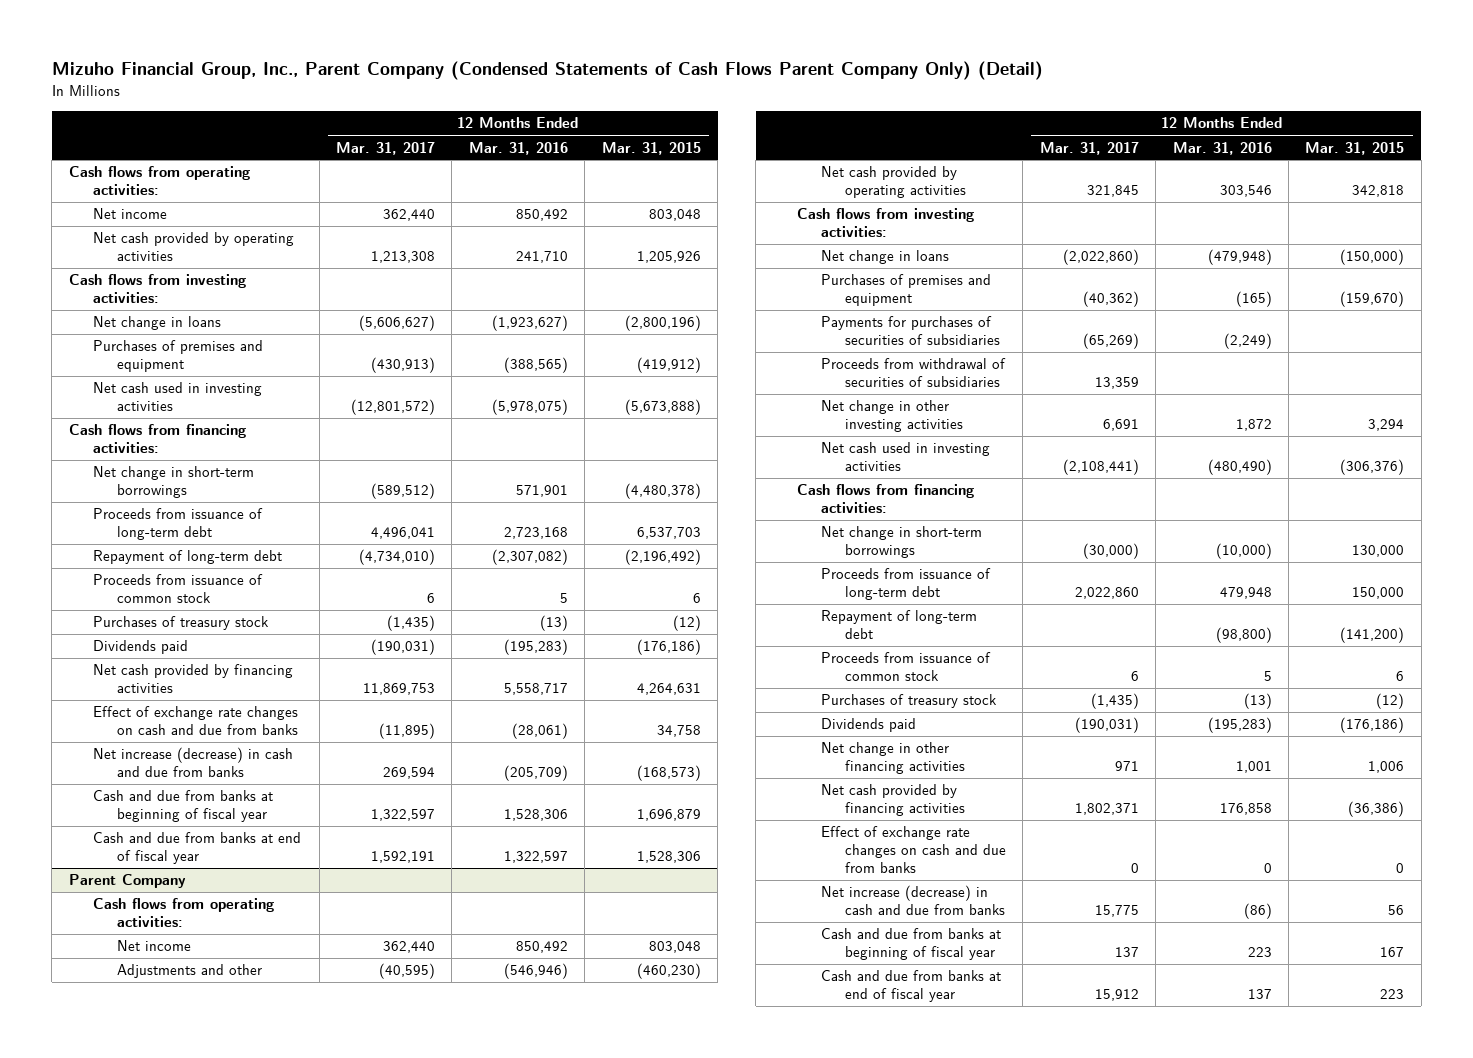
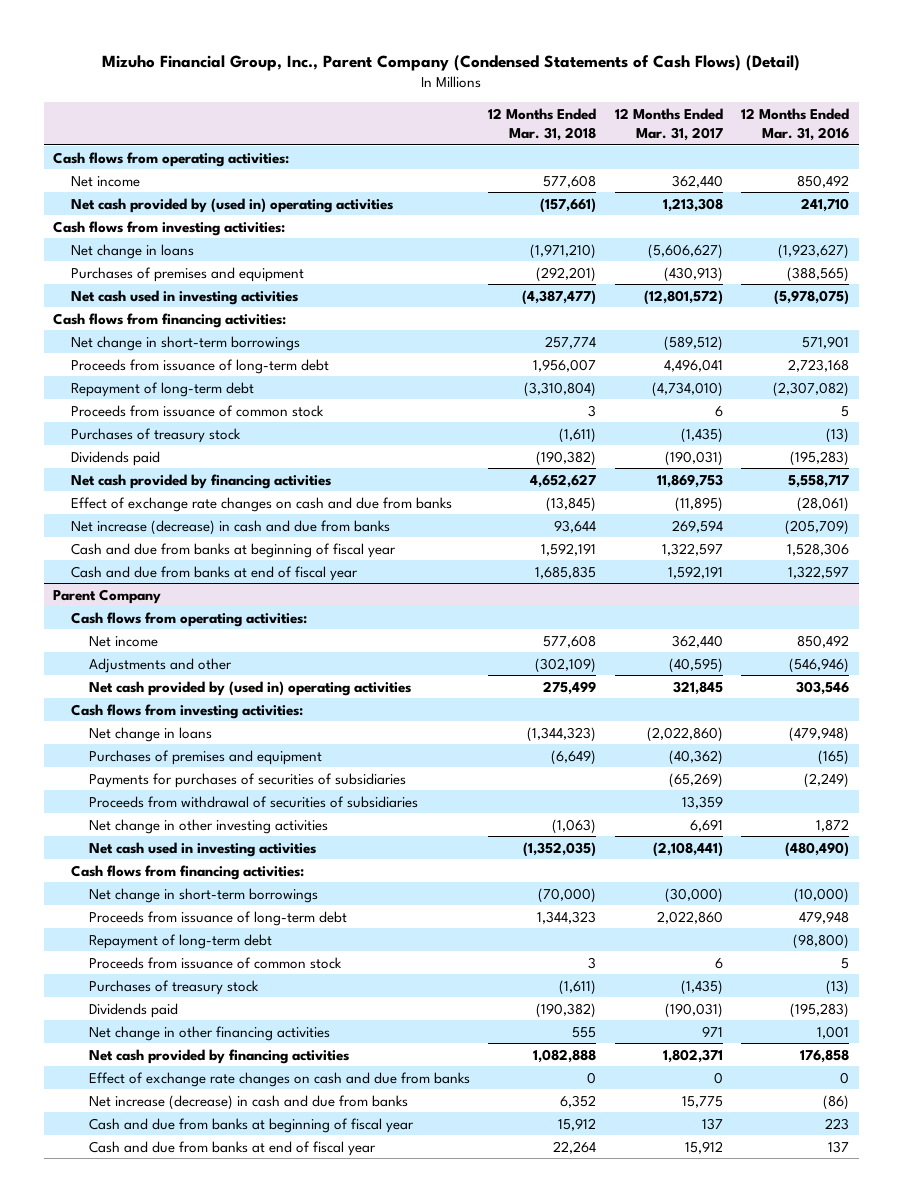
[51,61,1043,81] Mizuho Financial Group, Inc., Parent Company (Condensed Statements of Cash Flows Parent Company Only) (Detail) -> [102,55,801,72] Mizuho Financial Group, Inc., Parent Company (Condensed Statements of Cash Flows) (Detail)
[601,141,701,155] Mar. 31, 2015 -> none
none -> [488,108,597,141] 12 Months Ended Mar. 31, 2018
[92,232,294,262] Net cash provided by operating activities -> [71,197,394,213] Net cash provided by (used in) operating activities
[820,166,966,199] Net cash provided by operating activities -> [88,680,411,696] Net cash provided by (used in) operating activities

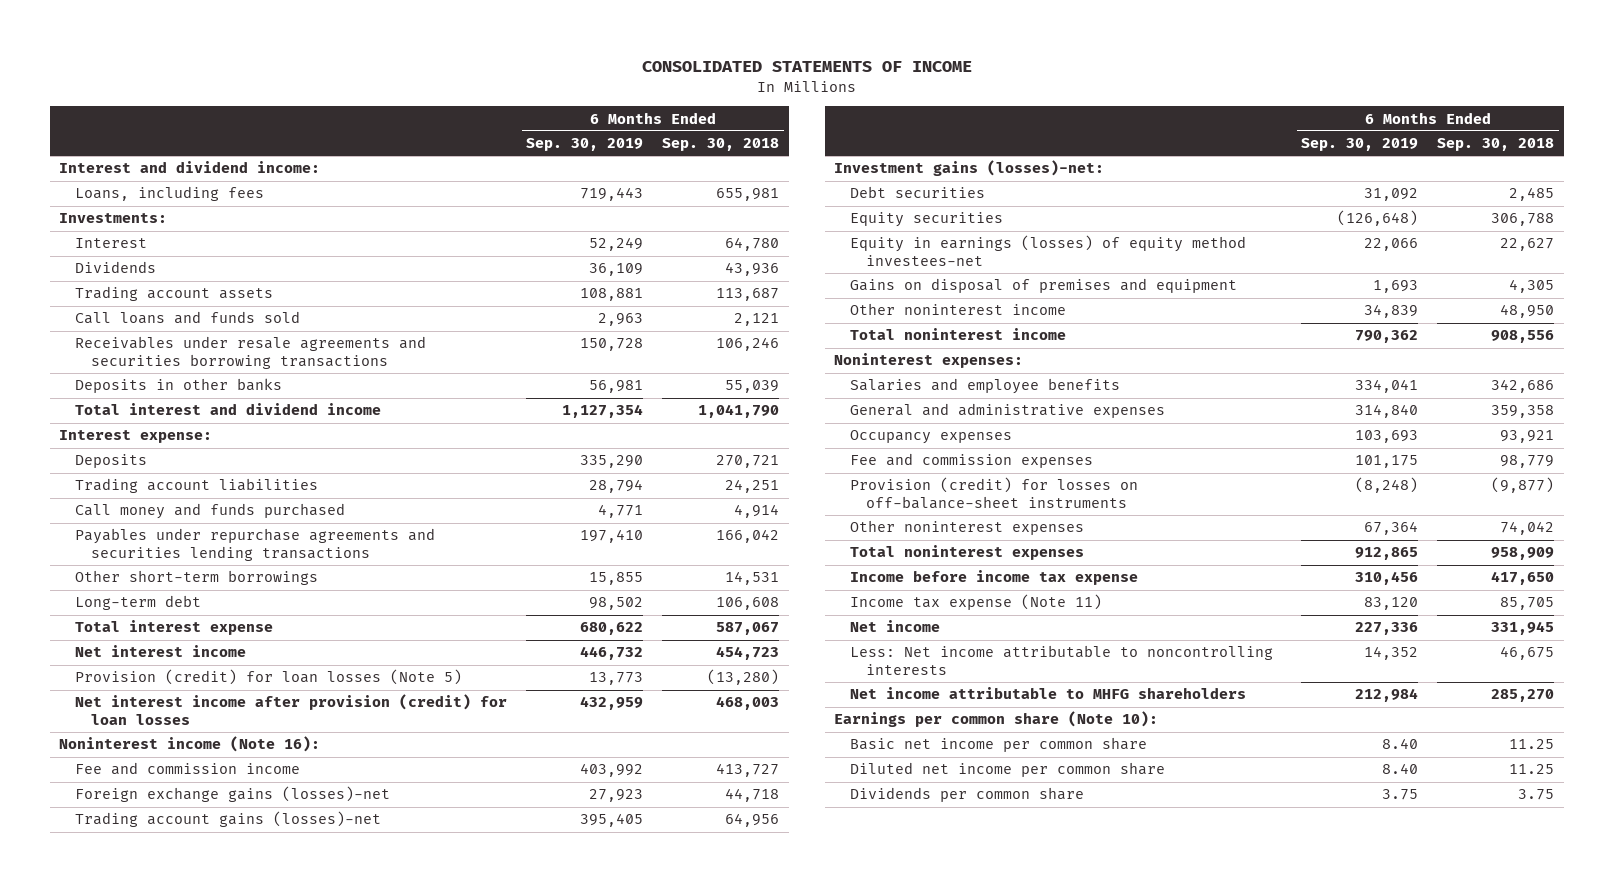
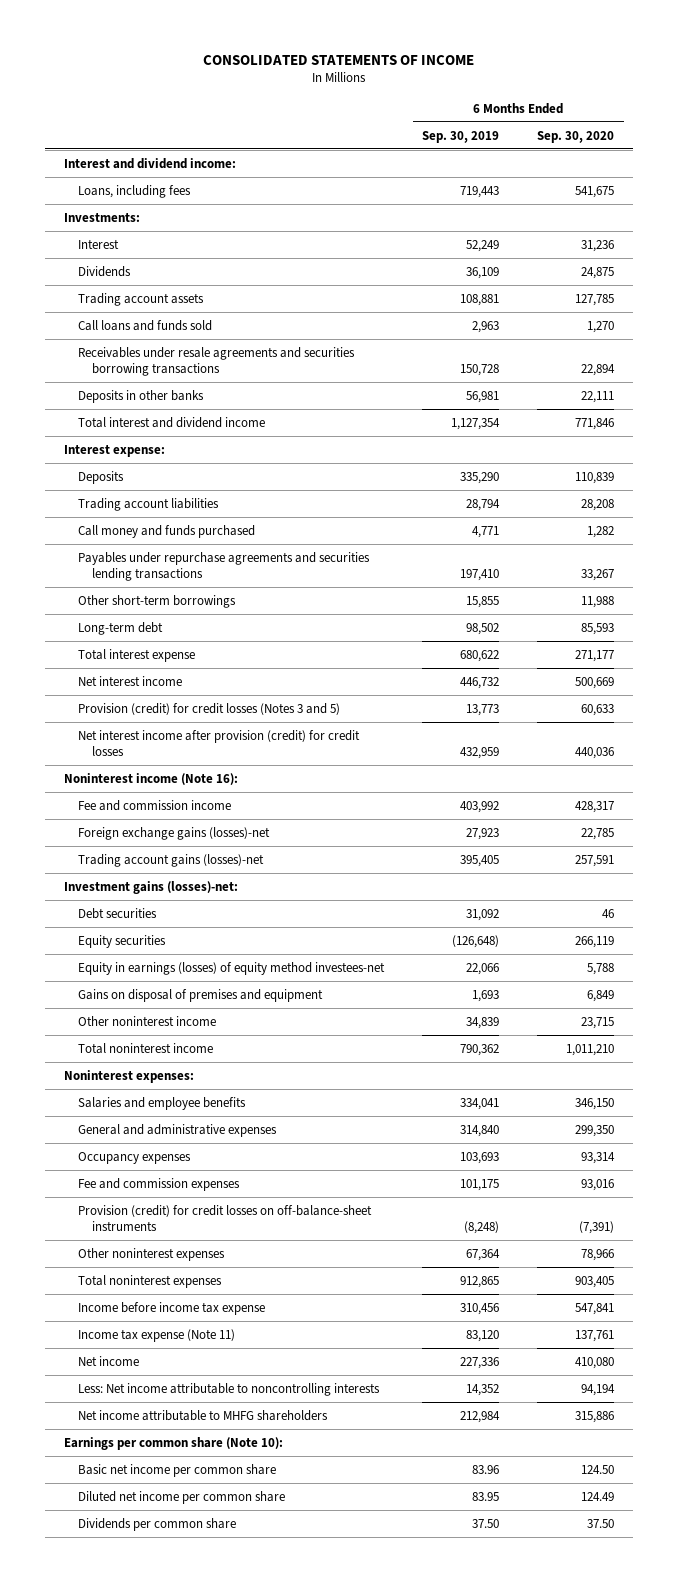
[662,138,780,152] Sep. 30, 2018 -> none
none -> [537,130,615,143] Sep. 30, 2020
[75,669,463,686] Provision (credit) for loan losses (Note 5) -> [77,702,340,715] Provision (credit) for credit losses (Notes 3 and 5)
[75,694,508,725] Net interest income after provision (credit) for loan losses -> [77,729,360,757] Net interest income after provision (credit) for credit losses
[850,477,1139,509] Provision (credit) for losses on off-balance-sheet instruments -> [77,1204,372,1232] Provision (credit) for credit losses on off-balance-sheet instruments
[1382,738,1419,750] 8.40 -> [472,1464,500,1474] 83.96
[1382,763,1419,775] 8.40 -> [472,1491,500,1501] 83.95
[1382,789,1419,801] 3.75 -> [472,1518,500,1528] 37.50

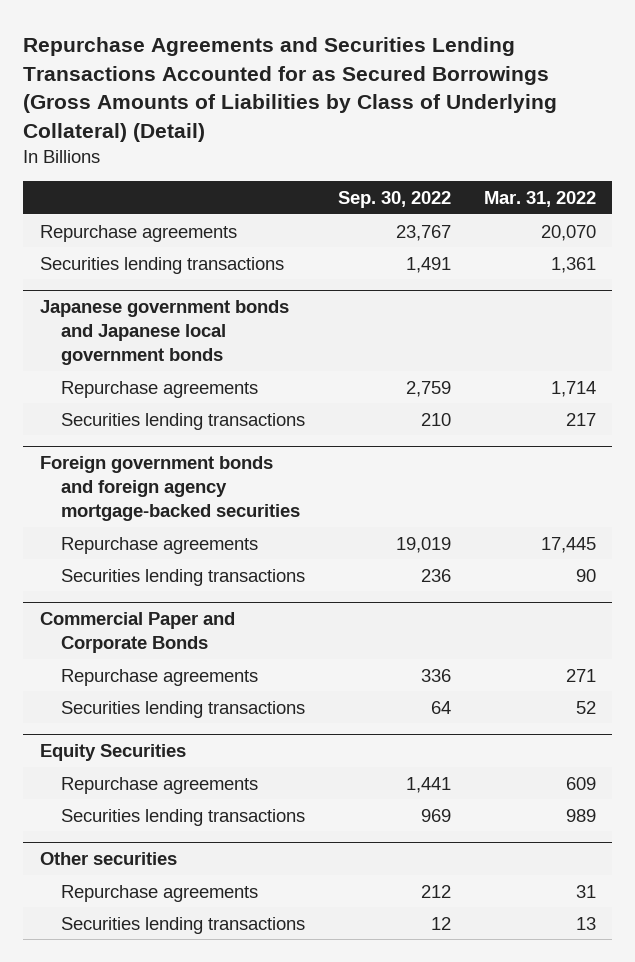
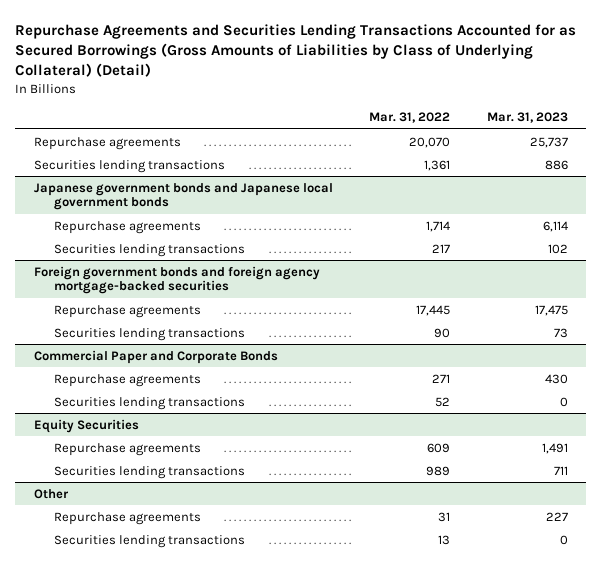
[338,190,452,208] Sep. 30, 2022 -> none
none -> [487,112,569,124] Mar. 31, 2023
[39,852,177,866] Other securities -> [33,488,69,499] Other

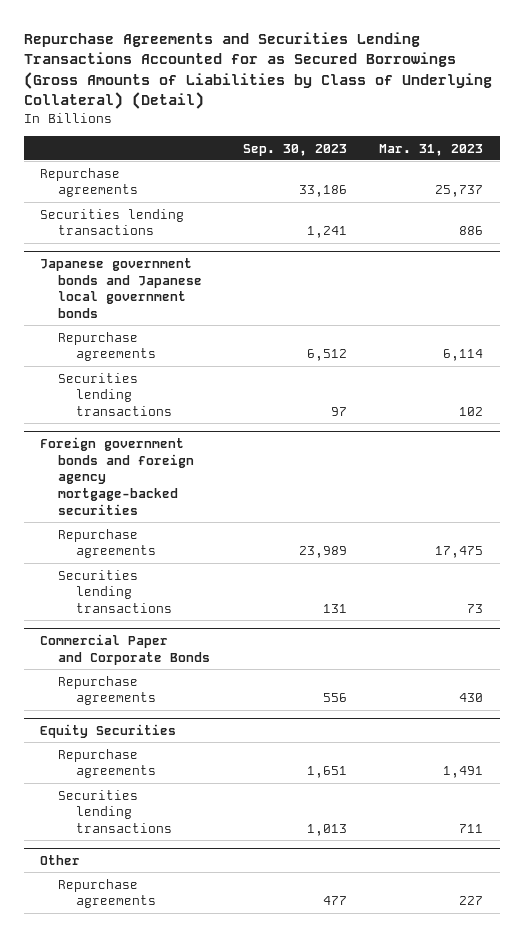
[369,112,451,124] Mar. 31, 2022 -> none
none -> [242,143,347,156] Sep. 30, 2023
[54,396,246,410] Securities lending transactions -> none
[54,534,246,548] Securities lending transactions -> none

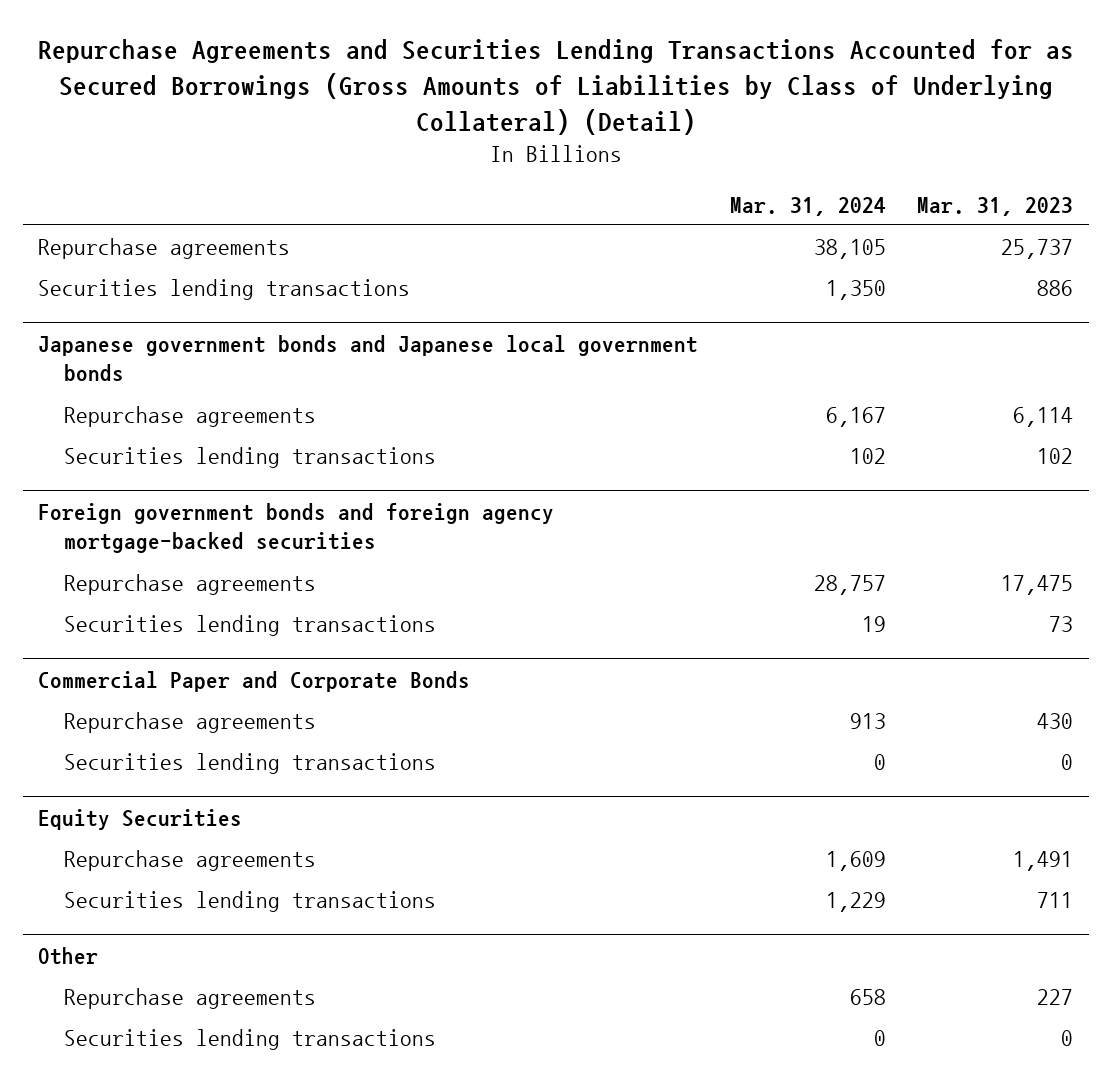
[242,143,347,156] Sep. 30, 2023 -> none
none -> [729,196,886,216] Mar. 31, 2024
none -> [63,752,436,774] Securities lending transactions
none -> [63,1028,436,1050] Securities lending transactions

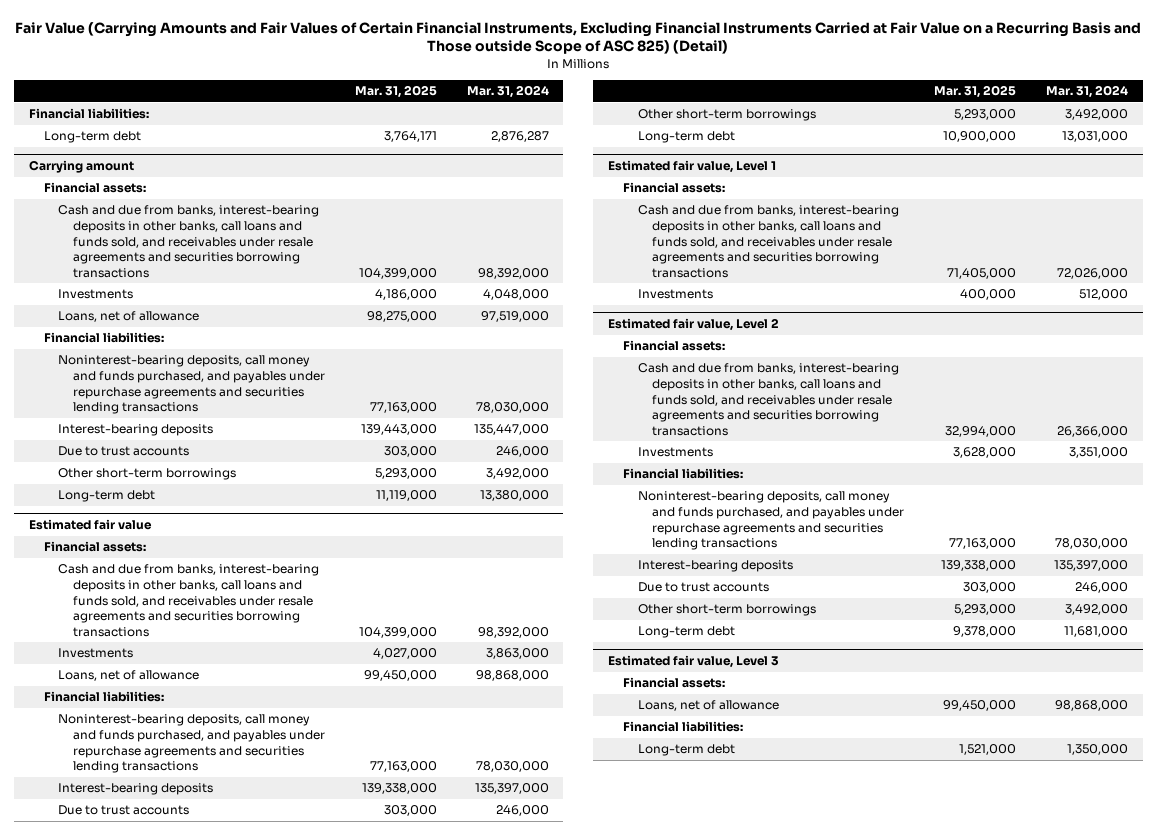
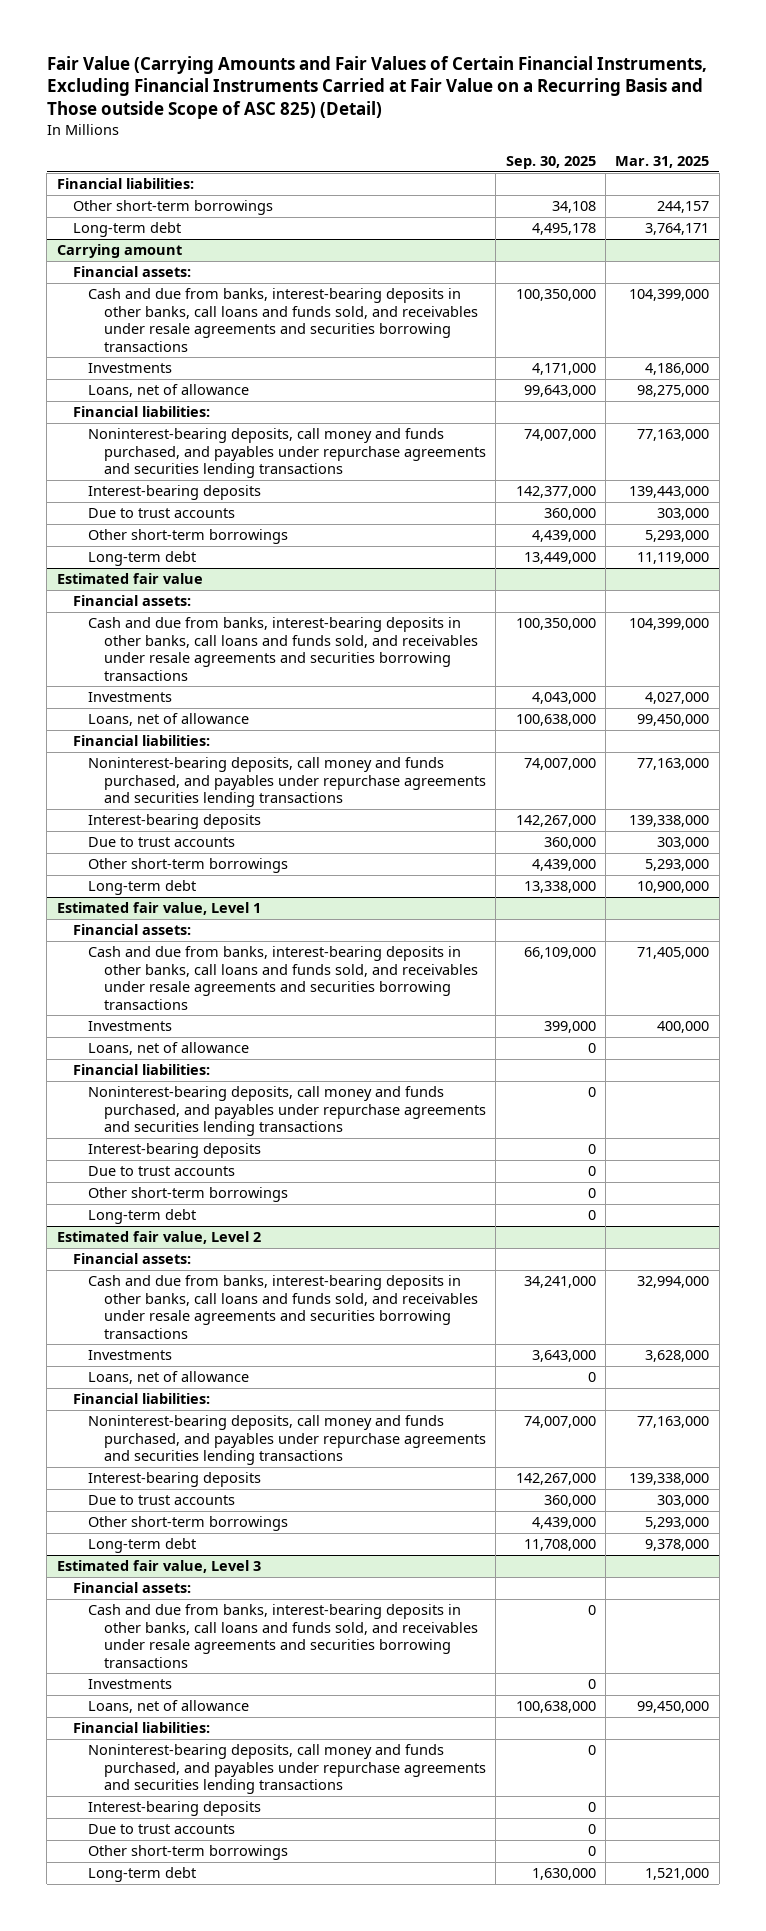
[466,85,549,99] Mar. 31, 2024 -> none
none -> [505,155,596,169] Sep. 30, 2025
none -> [72,200,273,216] Other short-term borrowings
none -> [88,1042,250,1056] Loans, net of allowance
none -> [72,1064,210,1076] Financial liabilities:
none -> [88,1086,487,1137] Noninterest-bearing deposits, call money and funds purchased, and payables under repurchase agreements and securities lending transactions
none -> [88,1143,262,1159] Interest-bearing deposits
none -> [88,1166,236,1177] Due to trust accounts
none -> [88,1187,289,1203] Other short-term borrowings
none -> [88,1209,197,1225] Long-term debt
none -> [88,1371,250,1385] Loans, net of allowance
none -> [88,1604,479,1668] Cash and due from banks, interest-bearing deposits in other banks, call loans and funds sold, and receivables under resale agreements and securities borrowing transactions
none -> [88,1679,173,1690] Investments
none -> [88,1744,487,1795] Noninterest-bearing deposits, call money and funds purchased, and payables under repurchase agreements and securities lending transactions
none -> [88,1801,262,1817] Interest-bearing deposits
none -> [88,1824,236,1835] Due to trust accounts
none -> [88,1845,289,1861] Other short-term borrowings

